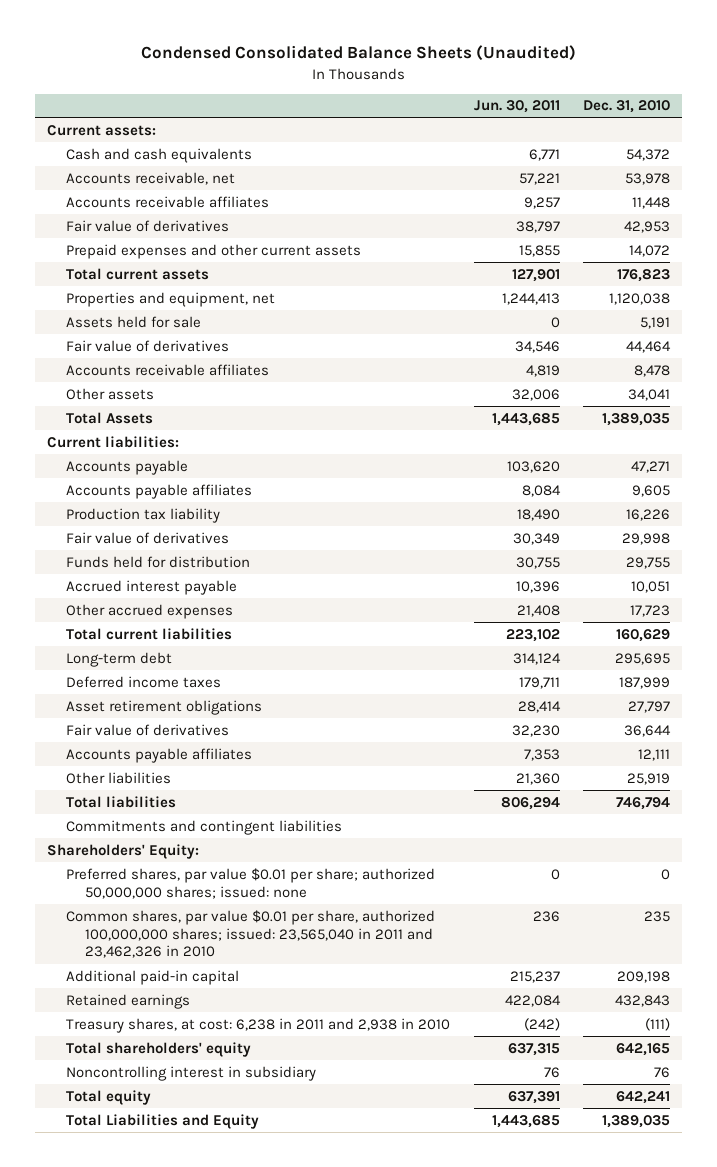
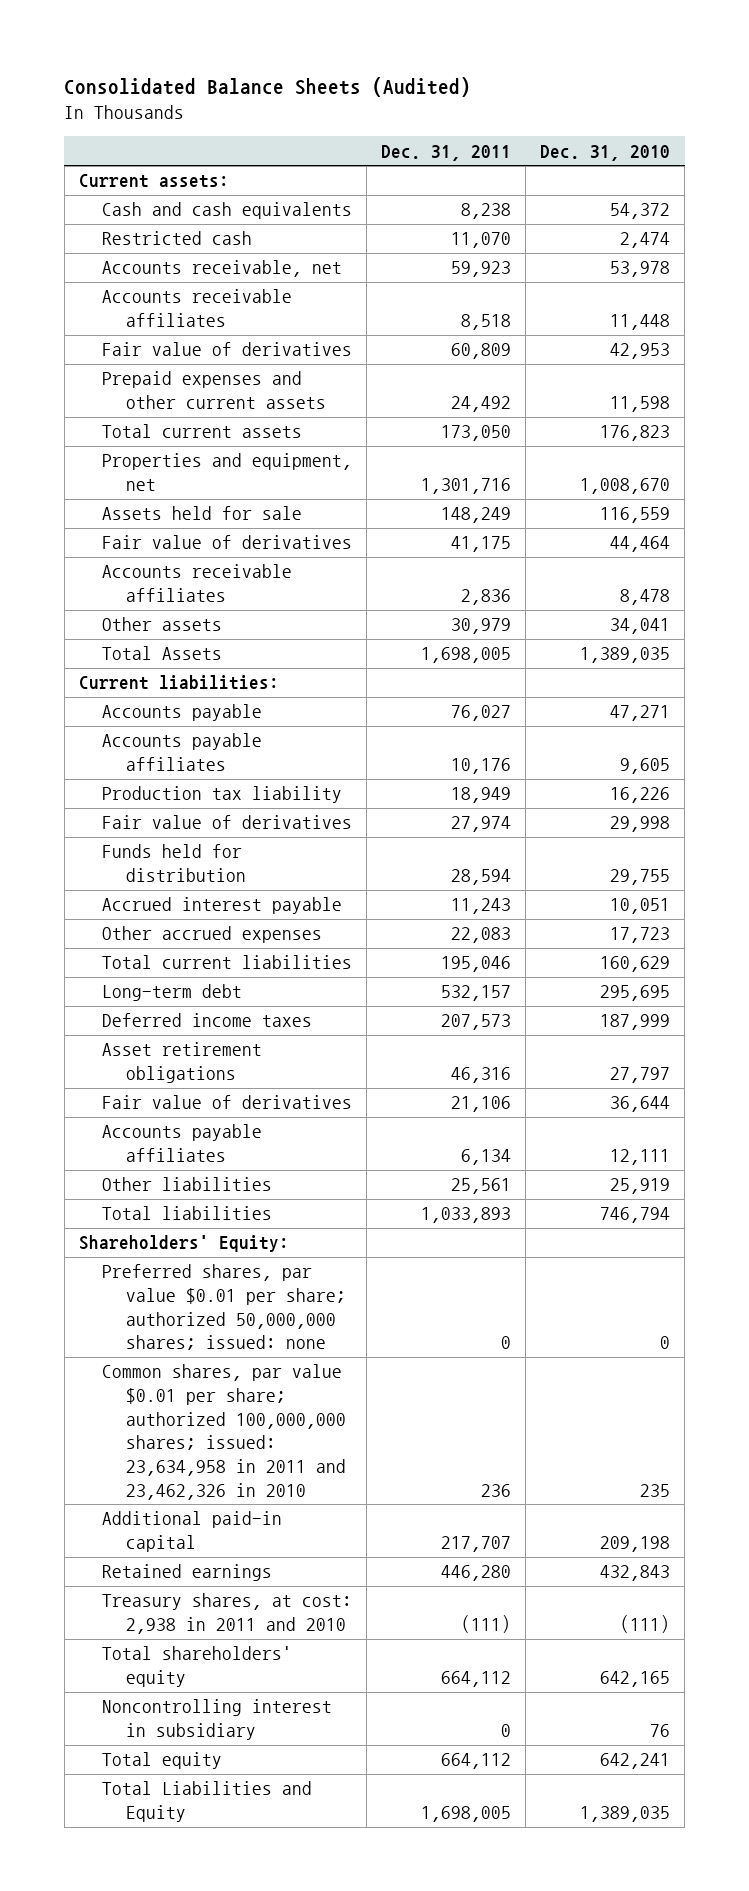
[140,45,576,62] Condensed Consolidated Balance Sheets (Unaudited) -> [64,76,472,97] Consolidated Balance Sheets (Audited)
[473,100,560,114] Jun. 30, 2011 -> none
none -> [381,144,512,161] Dec. 31, 2011
none -> [102,231,253,246] Restricted cash
[629,244,671,257] 14,072 -> [610,396,671,413] 11,598
[609,292,671,305] 1,120,038 -> [580,478,671,495] 1,008,670
[640,316,671,329] 5,191 -> [600,507,671,524] 116,559
[66,819,343,835] Commitments and contingent liabilities -> none
[66,909,436,959] Common shares, par value $0.01 per share, authorized 100,000,000 shares; issued: 23,565,040 in 2011 and 23,462,326 in 2010 -> [102,1364,346,1500] Common shares, par value $0.01 per share; authorized 100,000,000 shares; issued: 23,634,958 in 2011 and 23,462,326 in 2010
[66,1017,451,1033] Treasury shares, at cost: 6,238 in 2011 and 2,938 in 2010 -> [102,1593,353,1635] Treasury shares, at cost: 2,938 in 2011 and 2010

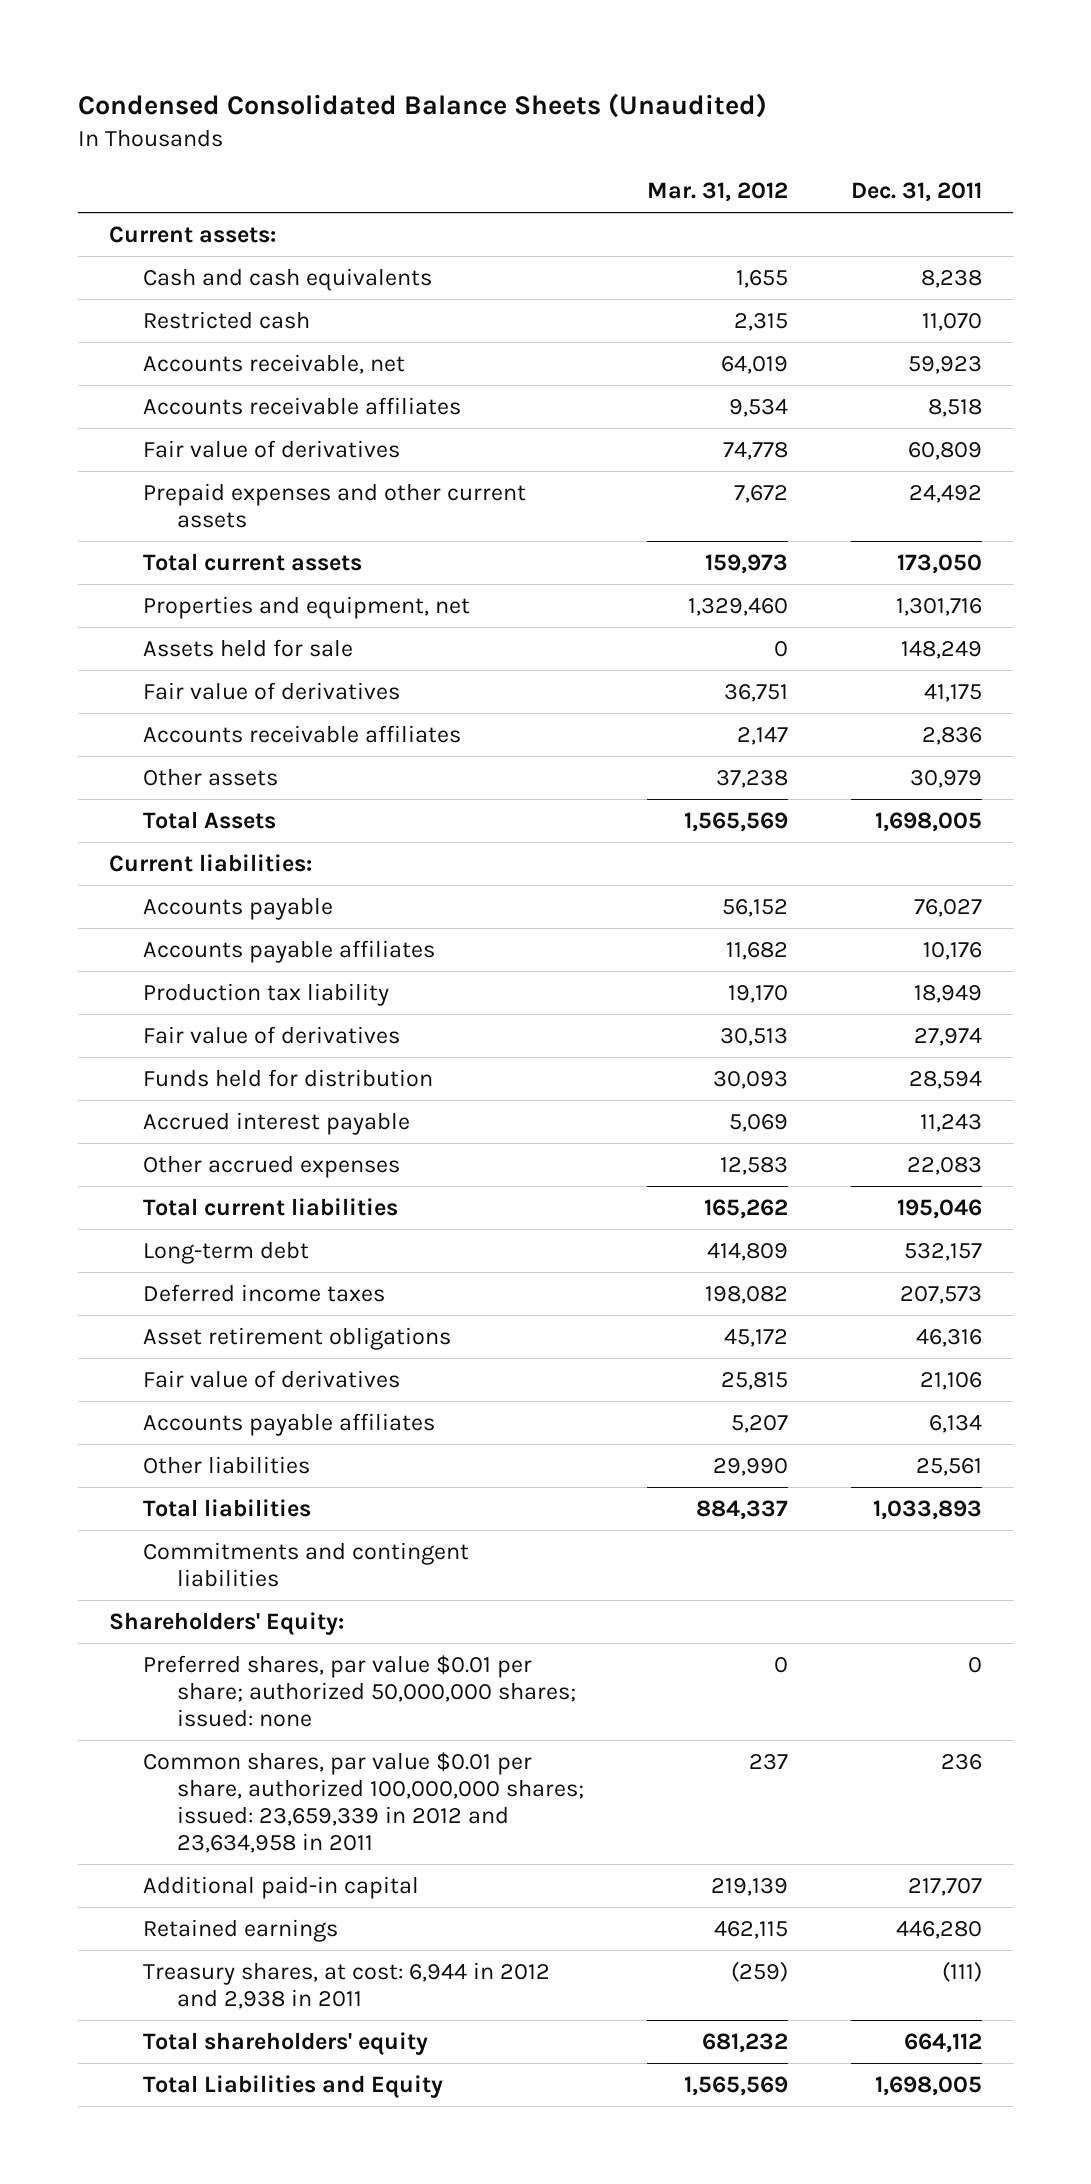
[64,76,472,97] Consolidated Balance Sheets (Audited) -> [77,92,767,118] Condensed Consolidated Balance Sheets (Unaudited)
[540,144,671,161] Dec. 31, 2010 -> none
none -> [647,181,789,202] Mar. 31, 2012
none -> [143,1541,470,1588] Commitments and contingent liabilities
[102,1364,346,1500] Common shares, par value $0.01 per share; authorized 100,000,000 shares; issued: 23,634,958 in 2011 and 23,462,326 in 2010 -> [143,1751,585,1854] Common shares, par value $0.01 per share, authorized 100,000,000 shares; issued: 23,659,339 in 2012 and 23,634,958 in 2011
[102,1593,353,1635] Treasury shares, at cost: 2,938 in 2011 and 2010 -> [143,1961,551,2010] Treasury shares, at cost: 6,944 in 2012 and 2,938 in 2011
[102,1699,333,1741] Noncontrolling interest in subsidiary -> none
[102,1752,223,1770] Total equity -> none

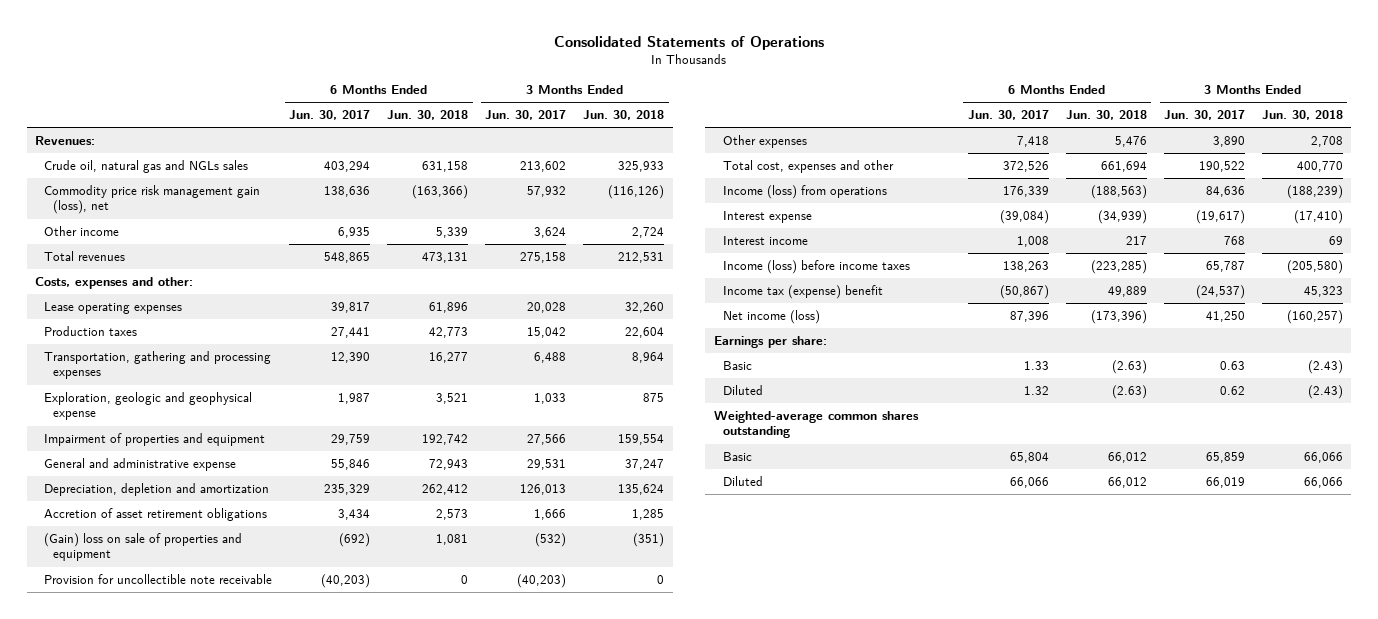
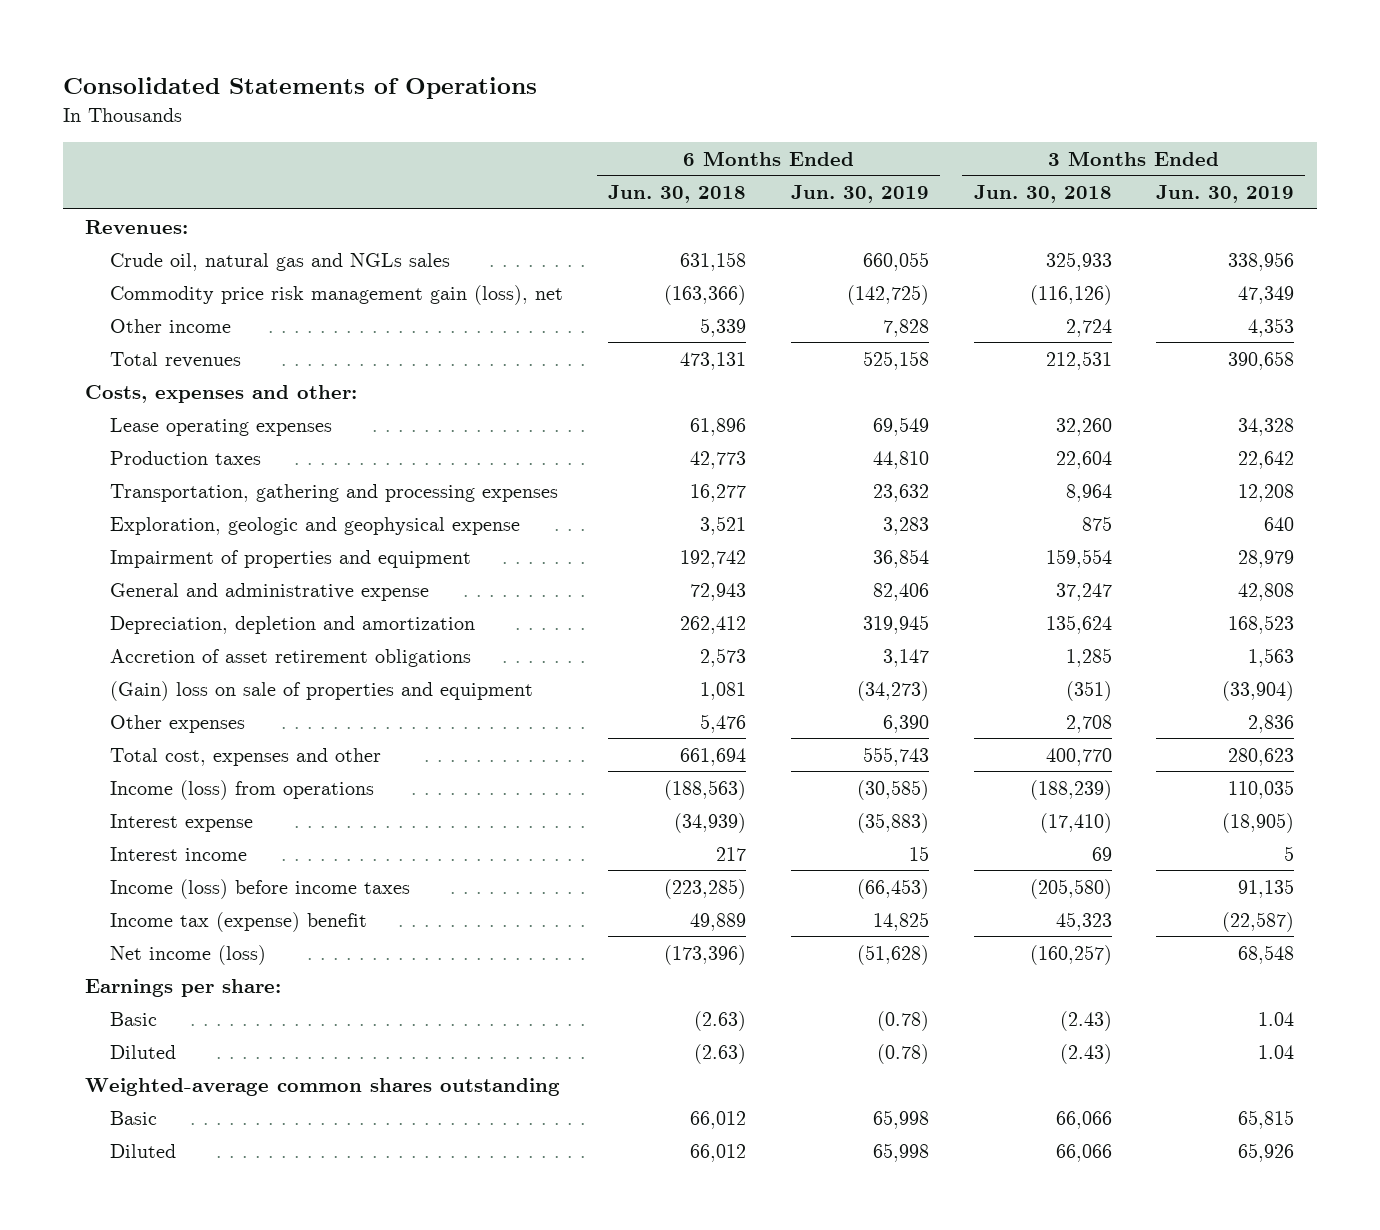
[289,110,371,121] Jun. 30, 2017 -> none
[485,110,567,121] Jun. 30, 2017 -> none
none -> [790,185,929,204] Jun. 30, 2019
none -> [1156,185,1295,204] Jun. 30, 2019
[44,574,273,585] Provision for uncollectible note receivable -> none

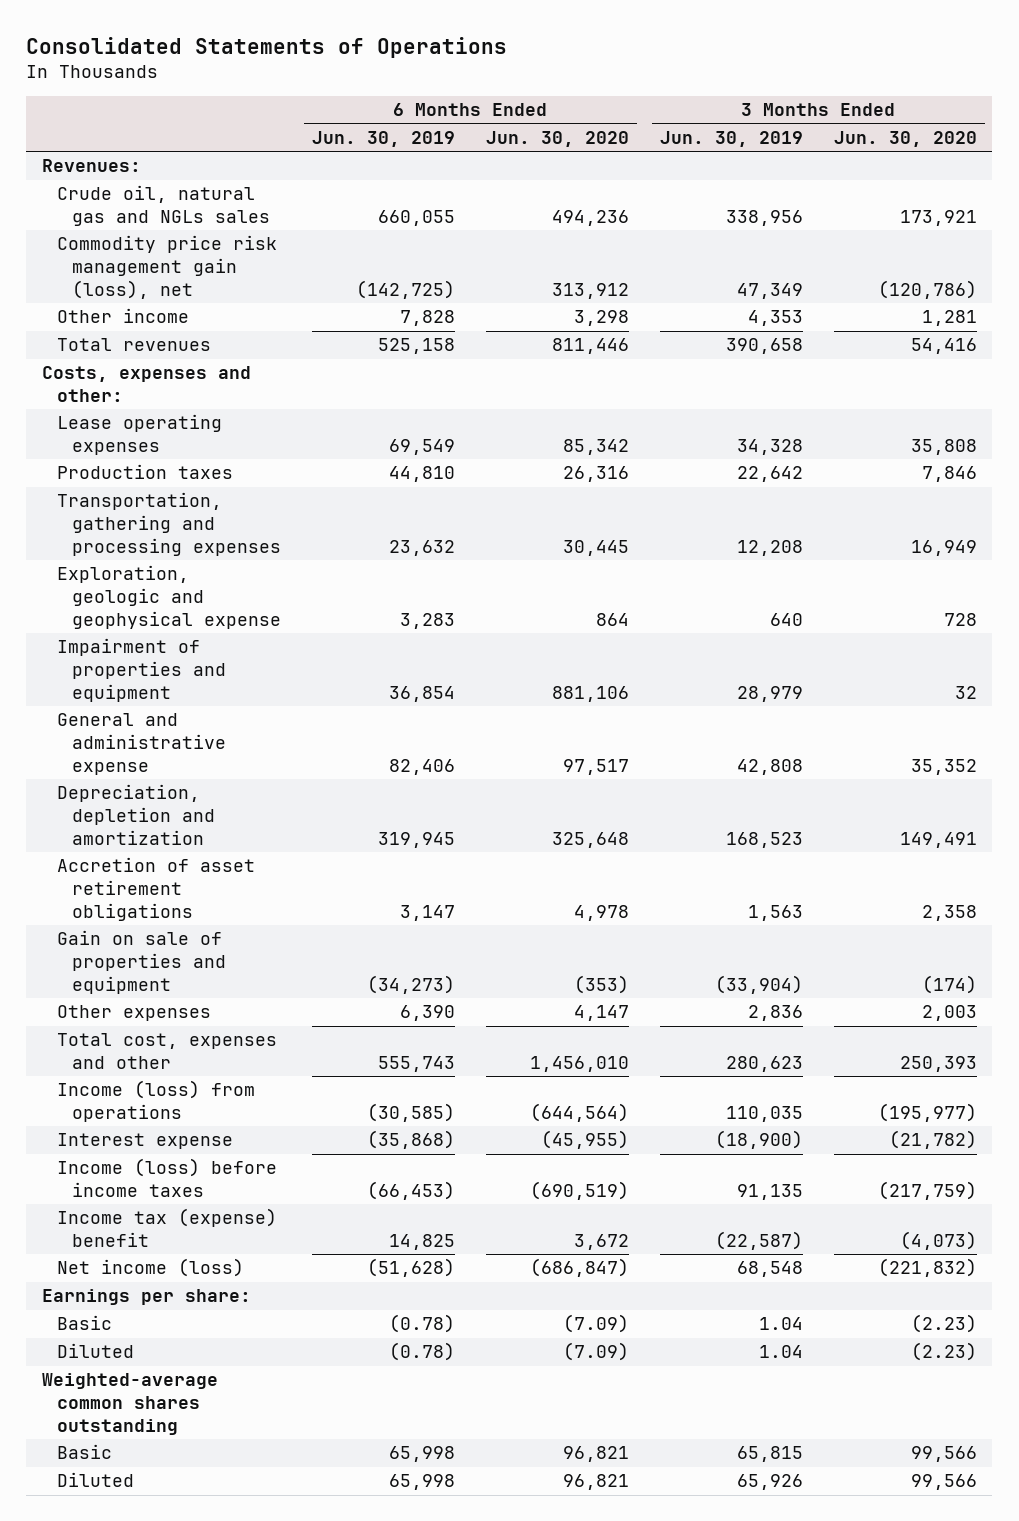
[608,185,747,204] Jun. 30, 2018 -> none
[973,185,1112,204] Jun. 30, 2018 -> none
none -> [485,131,629,148] Jun. 30, 2020
none -> [833,131,977,148] Jun. 30, 2020
[110,680,534,701] (Gain) loss on sale of properties and equipment -> [56,930,226,994] Gain on sale of properties and equipment
[110,846,248,861] Interest income -> none
[856,812,929,833] (35,883) -> [366,1130,455,1150] (35,868)
[1222,812,1295,833] (18,905) -> [714,1130,803,1150] (18,900)

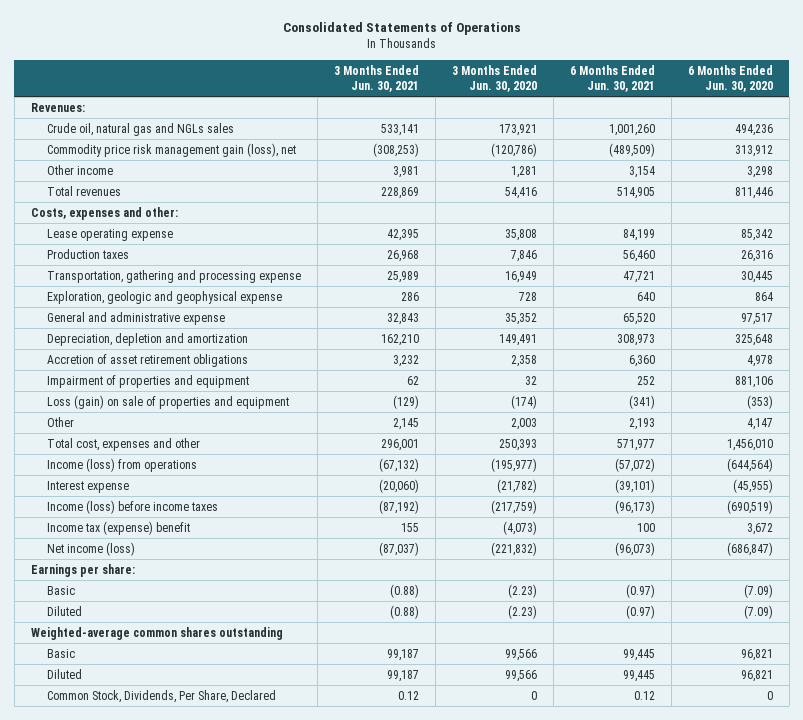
[311,131,455,148] Jun. 30, 2019 -> none
[659,131,803,148] Jun. 30, 2019 -> none
none -> [333,64,419,92] 3 Months Ended Jun. 30, 2021
none -> [569,64,655,92] 6 Months Ended Jun. 30, 2021
[56,414,222,456] Lease operating expenses -> [46,228,173,241] Lease operating expense
[56,492,281,556] Transportation, gathering and processing expenses -> [46,269,301,283] Transportation, gathering and processing expense
[56,638,226,702] Impairment of properties and equipment -> [46,374,249,388] Impairment of properties and equipment
[56,930,226,994] Gain on sale of properties and equipment -> [46,394,289,409] Loss (gain) on sale of properties and equipment
[56,1005,211,1022] Other expenses -> [46,416,74,427] Other
none -> [46,689,276,703] Common Stock, Dividends, Per Share, Declared

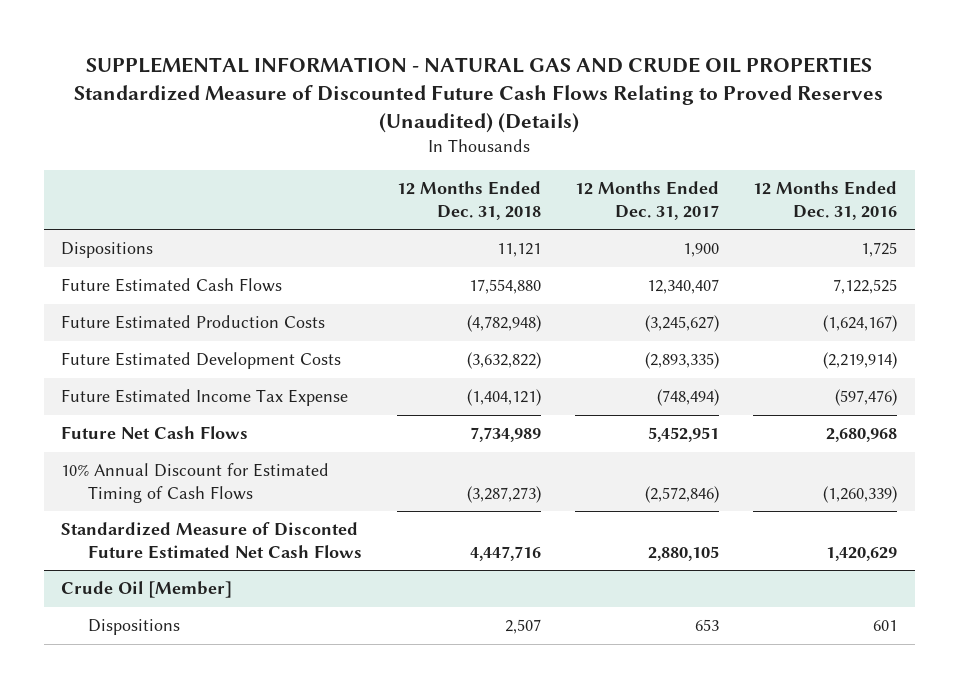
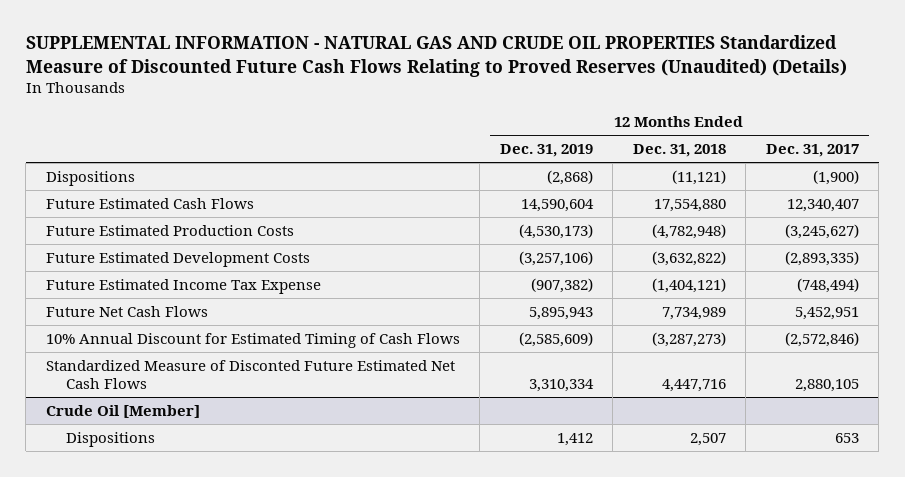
[753,181,898,220] 12 Months Ended Dec. 31, 2016 -> none
none -> [499,144,593,158] Dec. 31, 2019
[496,243,541,258] 11,121 -> [671,170,726,186] (11,121)
[683,243,720,258] 1,900 -> [812,170,859,186] (1,900)

